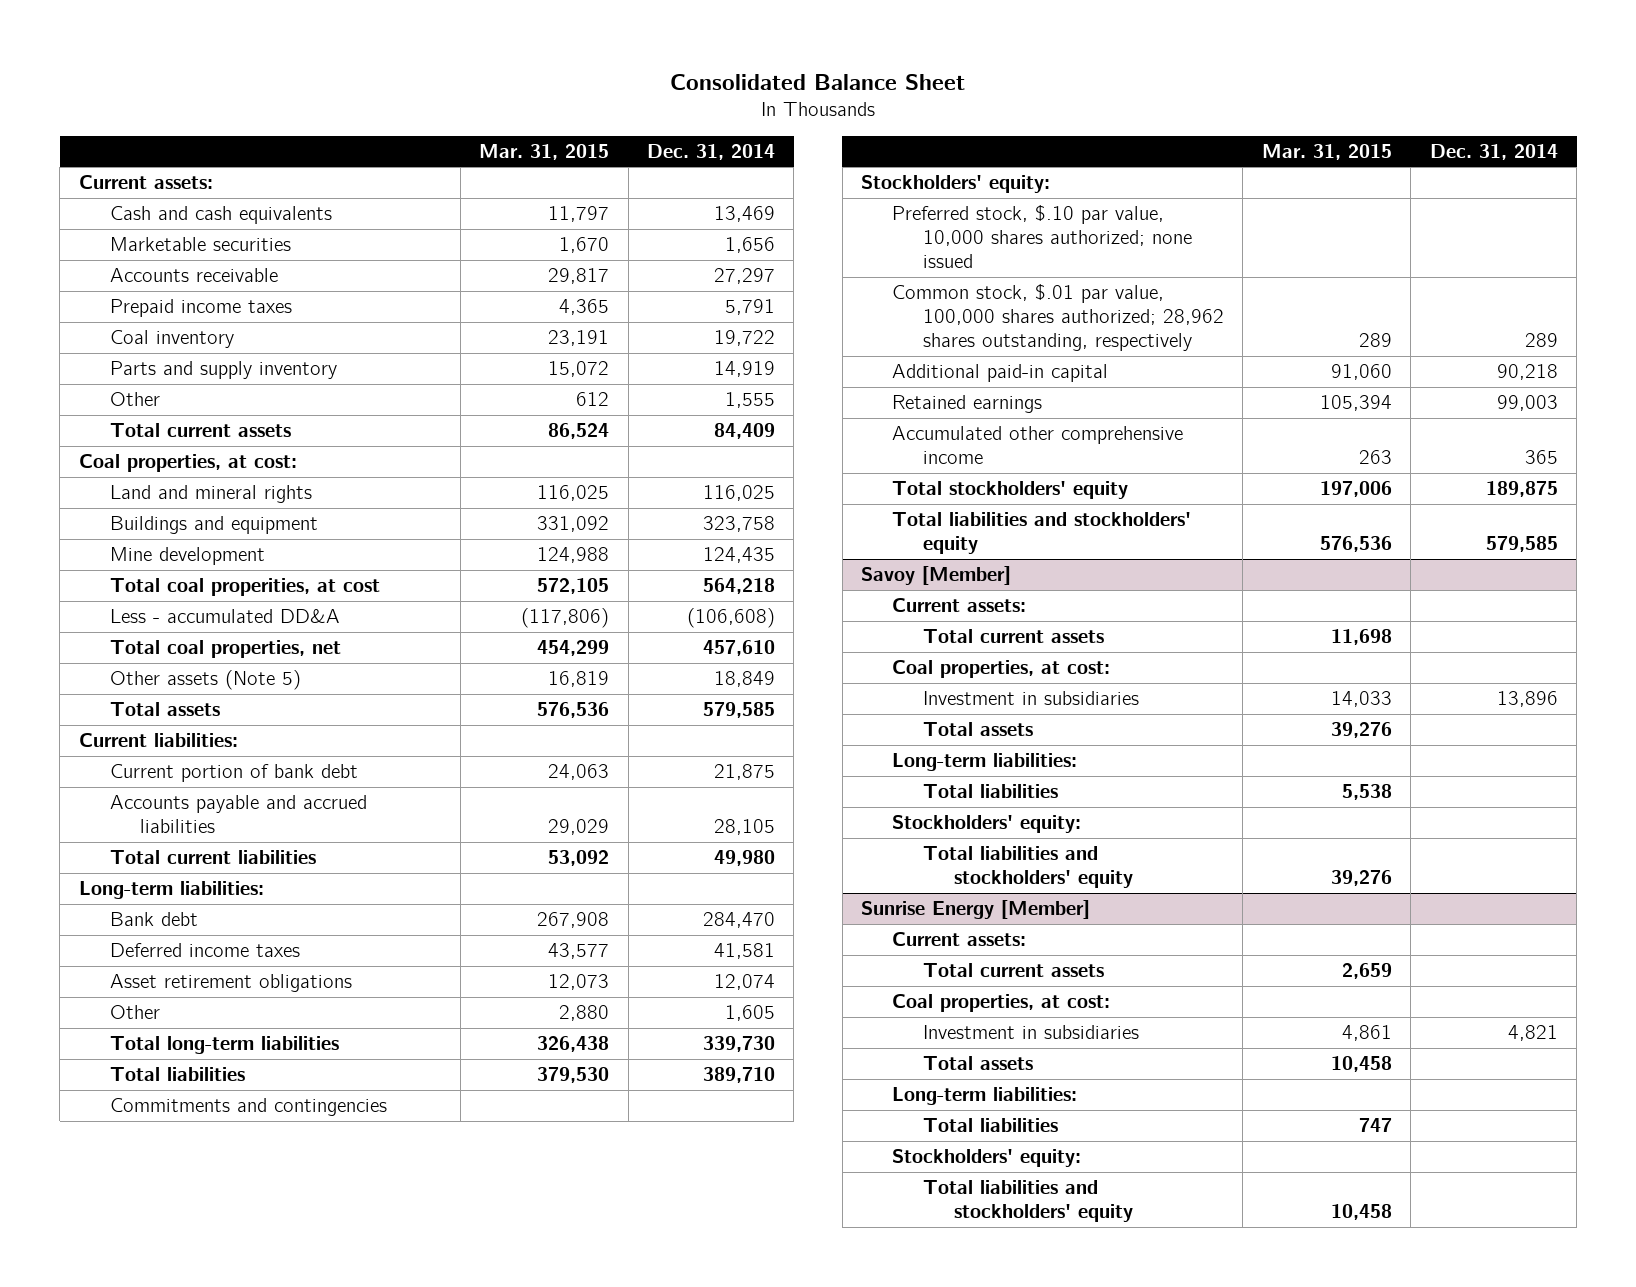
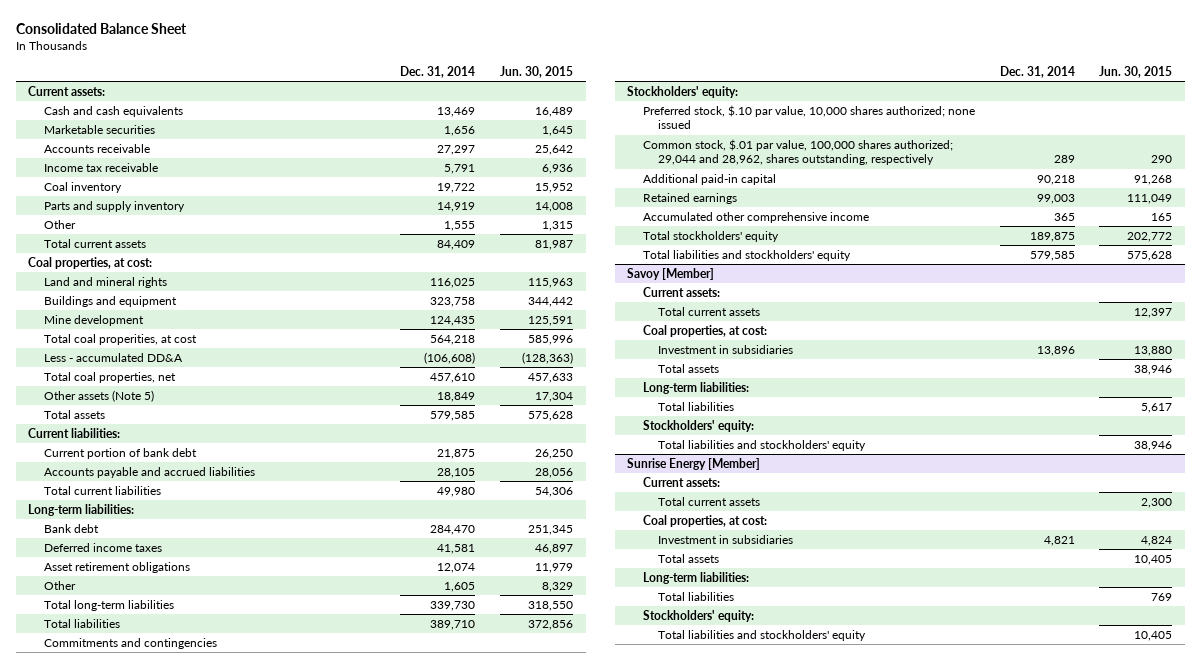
[479,143,610,160] Mar. 31, 2015 -> none
none -> [500,65,574,78] Jun. 30, 2015
[109,299,292,318] Prepaid income taxes -> [43,162,158,172] Income tax receivable
[892,284,1224,352] Common stock, $.01 par value, 100,000 shares authorized; 28,962 shares outstanding, respectively -> [642,138,953,166] Common stock, $.01 par value, 100,000 shares authorized; 29,044 and 28,962, shares outstanding, respectively

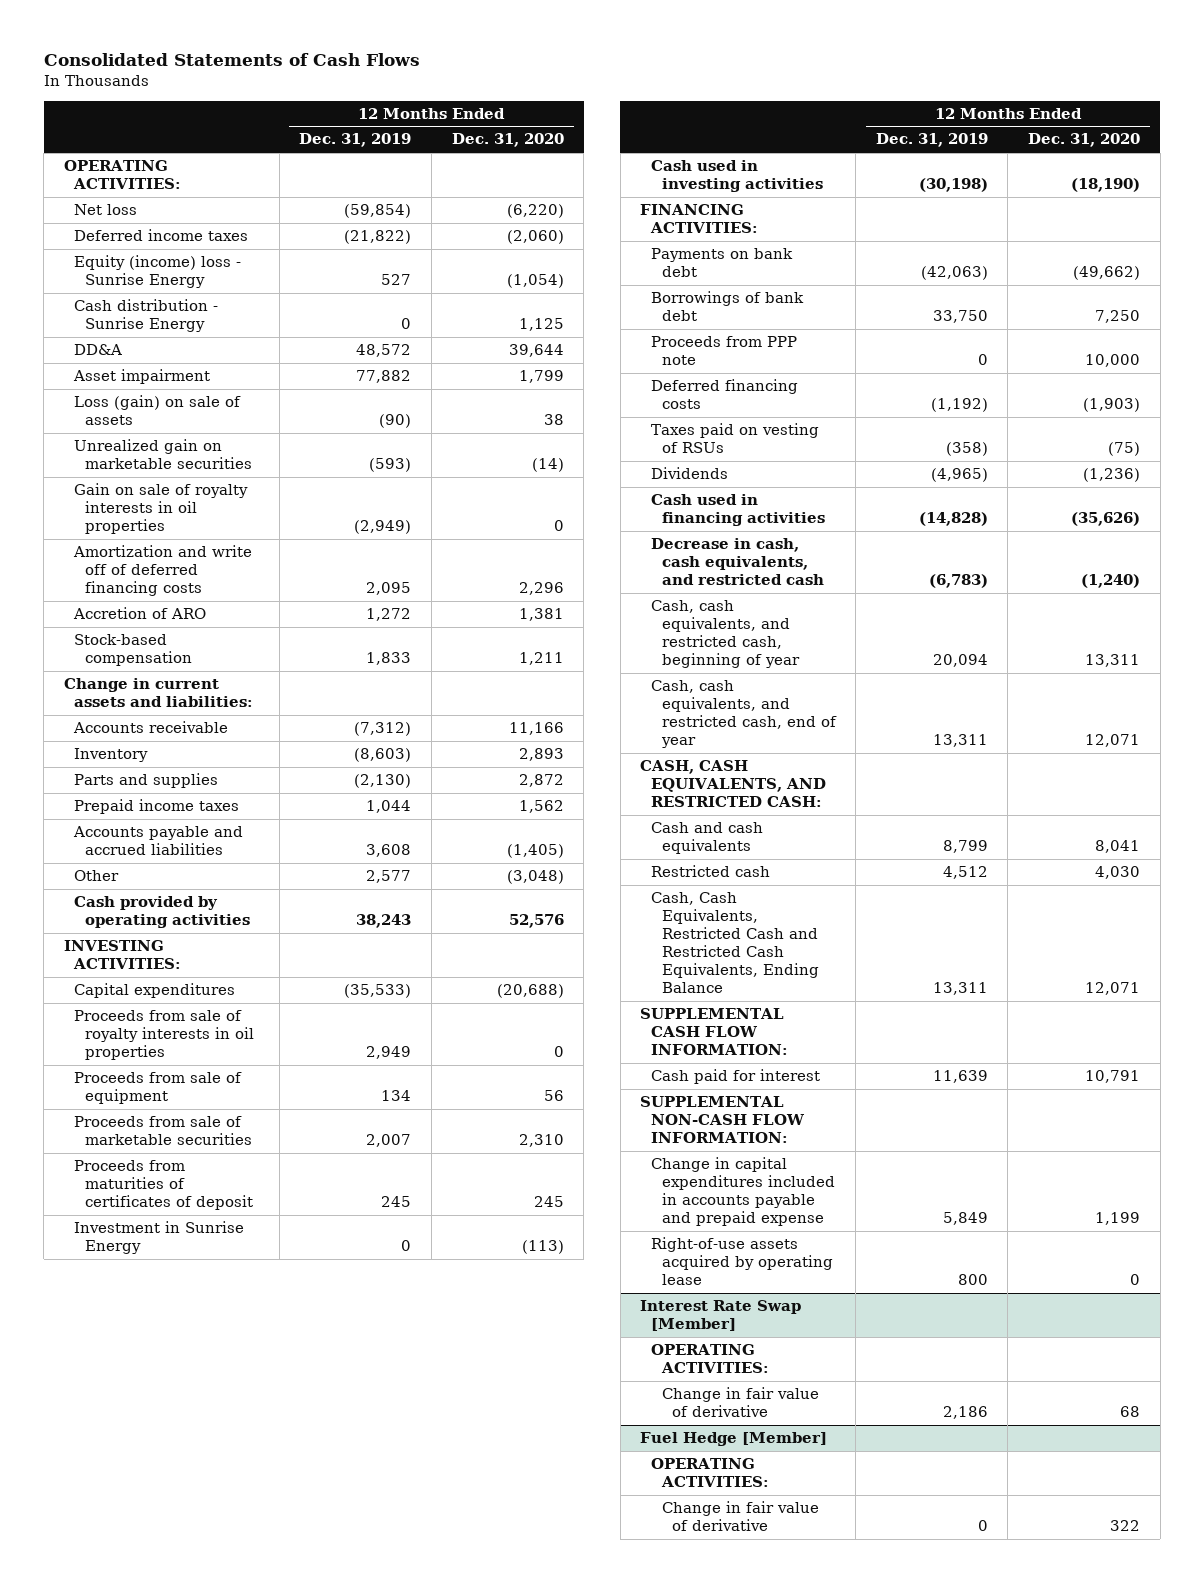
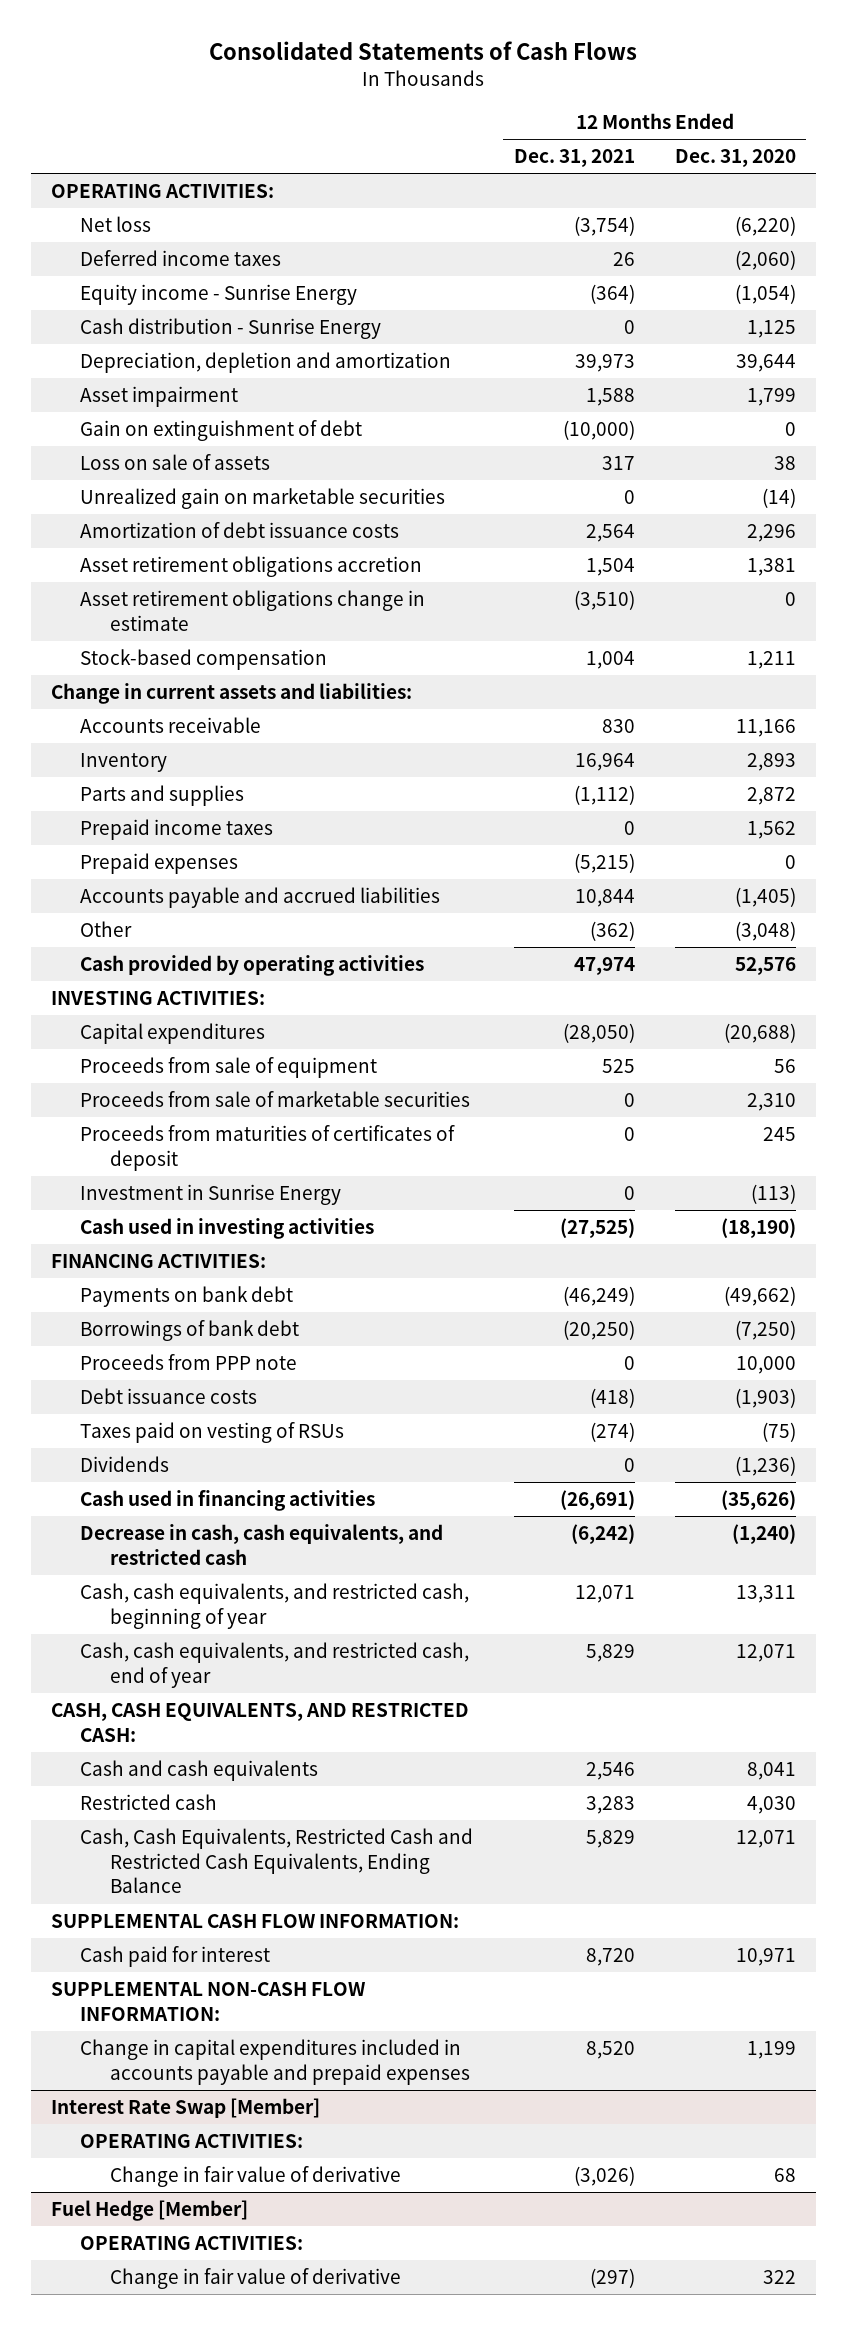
[299,133,412,148] Dec. 31, 2019 -> none
none -> [513,149,635,168] Dec. 31, 2021
[74,255,242,289] Equity (income) loss - Sunrise Energy -> [80,284,358,306] Equity income - Sunrise Energy
[74,344,123,356] DD&A -> [80,352,452,374] Depreciation, depletion and amortization
none -> [80,420,363,442] Gain on extinguishment of debt
[74,395,242,426] Loss (gain) on sale of assets -> [80,454,271,471] Loss on sale of assets
[74,483,249,535] Gain on sale of royalty interests in oil properties -> none
[73,545,253,597] Amortization and write off of deferred financing costs -> [80,522,400,539] Amortization of debt issuance costs
[73,607,207,620] Accretion of ARO -> [80,556,423,578] Asset retirement obligations accretion
none -> [80,590,426,631] Asset retirement obligations change in estimate
none -> [80,853,239,875] Prepaid expenses
[74,1010,255,1061] Proceeds from sale of royalty interests in oil properties -> none
[1095,310,1141,324] 7,250 -> [734,1320,796,1341] (7,250)
[650,379,798,410] Deferred financing costs -> [80,1388,258,1405] Debt issuance costs
[1085,1070,1141,1084] 10,791 -> [735,1948,796,1967] 10,971
[650,1237,833,1286] Right-of-use assets acquired by operating lease -> none
[650,1157,835,1227] Change in capital expenditures included in accounts payable and prepaid expense -> [80,2039,470,2085] Change in capital expenditures included in accounts payable and prepaid expenses

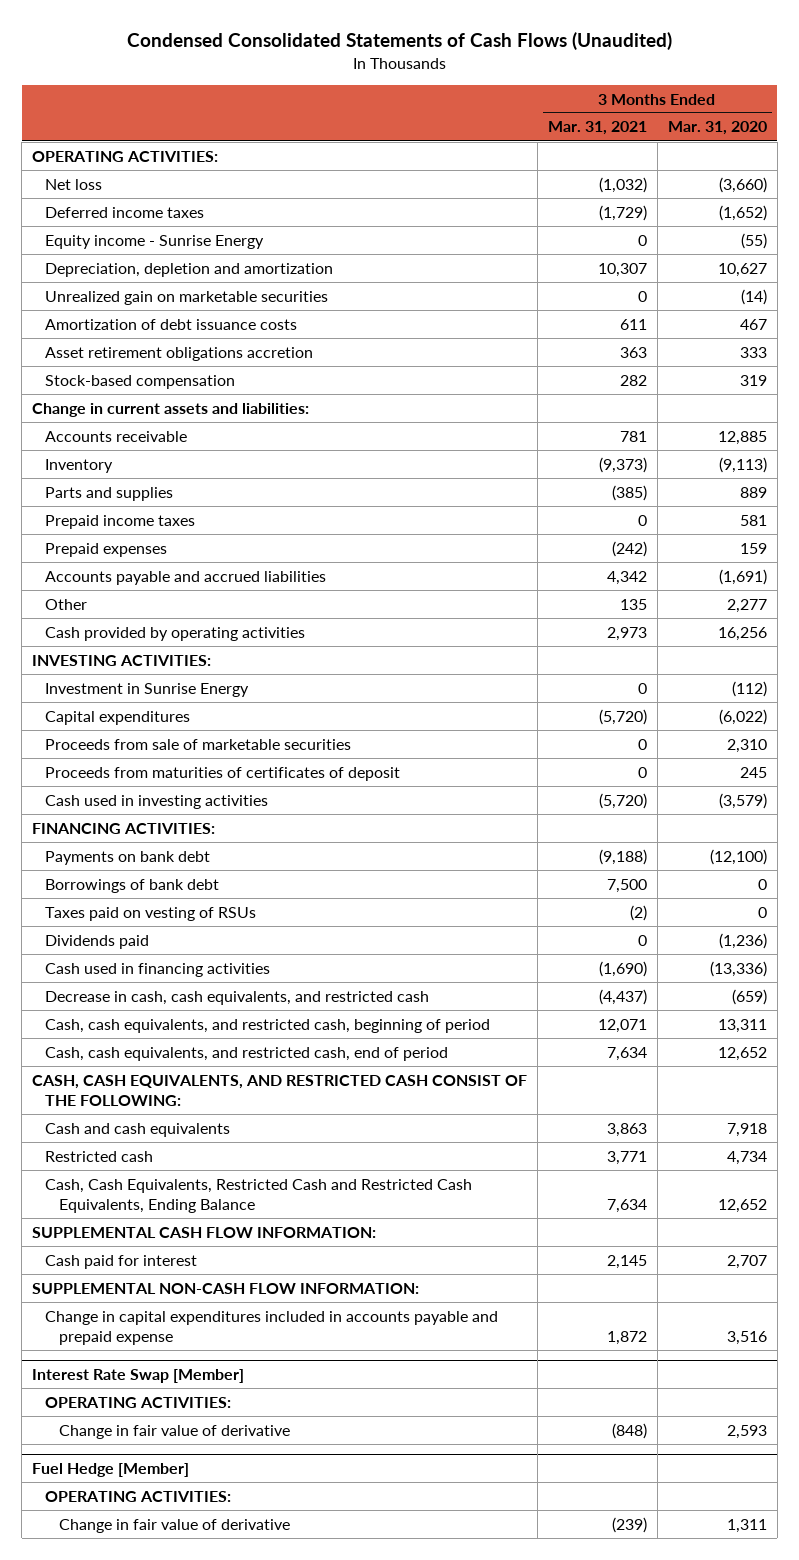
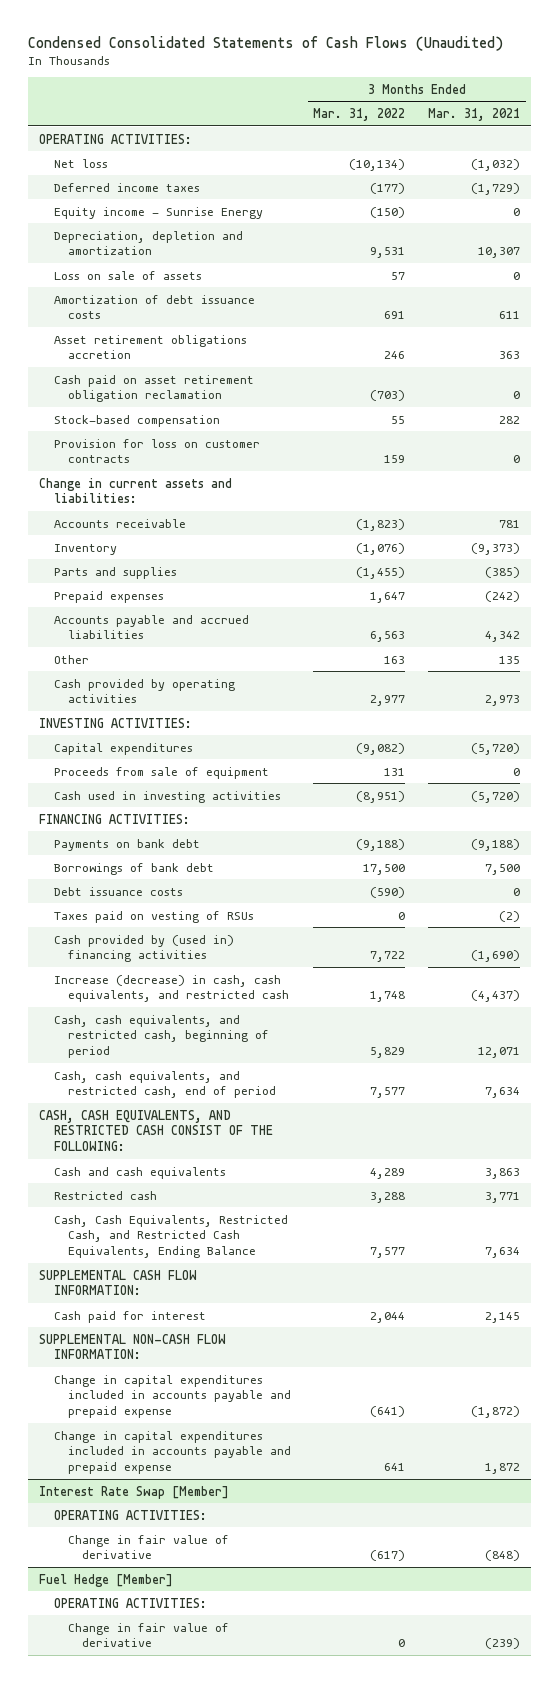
[667,121,767,136] Mar. 31, 2020 -> none
none -> [313,107,406,121] Mar. 31, 2022
[45,290,329,305] Unrealized gain on marketable securities -> none
none -> [53,270,202,280] Loss on sale of assets
none -> [53,374,254,403] Cash paid on asset retirement obligation reclamation
none -> [53,438,260,464] Provision for loss on customer contracts
[45,514,196,529] Prepaid income taxes -> none
[45,682,250,697] Investment in Sunrise Energy -> none
[45,766,401,781] Proceeds from maturities of certificates of deposit -> none
[45,738,352,750] Proceeds from sale of marketable securities -> [53,766,269,779] Proceeds from sale of equipment
none -> [53,886,183,896] Debt issuance costs
[45,934,150,949] Dividends paid -> none
[45,962,271,977] Cash used in financing activities -> [53,934,234,963] Cash provided by (used in) financing activities
[45,990,430,1005] Decrease in cash, cash equivalents, and restricted cash -> [53,974,289,1003] Increase (decrease) in cash, cash equivalents, and restricted cash
[45,1178,473,1213] Cash, Cash Equivalents, Restricted Cash and Restricted Cash Equivalents, Ending Balance -> [53,1214,288,1259] Cash, Cash Equivalents, Restricted Cash, and Restricted Cash Equivalents, Ending Balance
none -> [53,1374,291,1419] Change in capital expenditures included in accounts payable and prepaid expense

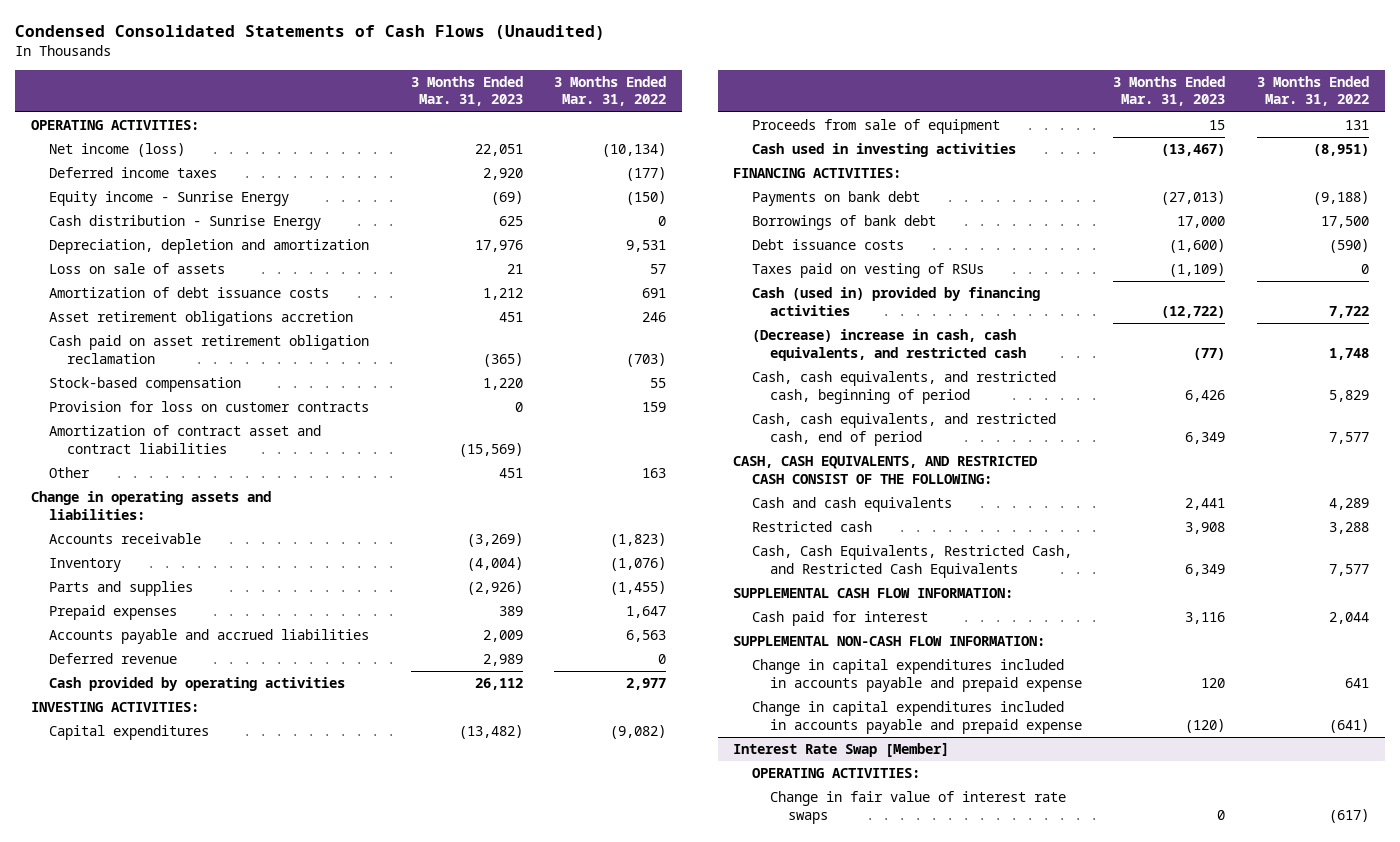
[427,107,520,121] Mar. 31, 2021 -> none
none -> [410,75,523,107] 3 Months Ended Mar. 31, 2023
[53,158,108,168] Net loss -> [48,143,185,158] Net income (loss)
none -> [48,215,321,231] Cash distribution - Sunrise Energy
none -> [48,425,321,454] Amortization of contract asset and contract liabilities
[53,654,89,664] Other -> [48,467,90,479] Other
[39,477,233,504] Change in current assets and liabilities: -> [30,491,271,520] Change in operating assets and liabilities:
none -> [48,653,177,665] Deferred revenue
[53,934,234,963] Cash provided by (used in) financing activities -> [751,287,1040,316] Cash (used in) provided by financing activities
[53,974,289,1003] Increase (decrease) in cash, cash equivalents, and restricted cash -> [751,329,1026,361] (Decrease) increase in cash, cash equivalents, and restricted cash
[53,1214,288,1259] Cash, Cash Equivalents, Restricted Cash, and Restricted Cash Equivalents, Ending Balance -> [751,545,1072,578] Cash, Cash Equivalents, Restricted Cash, and Restricted Cash Equivalents
[53,1374,291,1419] Change in capital expenditures included in accounts payable and prepaid expense -> [751,701,1082,734] Change in capital expenditures included in accounts payable and prepaid expense
[39,1573,174,1587] Fuel Hedge [Member] -> none
[53,1597,207,1608] OPERATING ACTIVITIES: -> none
[67,1622,229,1648] Change in fair value of derivative -> none
[67,1534,229,1560] Change in fair value of derivative -> [769,791,1066,824] Change in fair value of interest rate swaps

